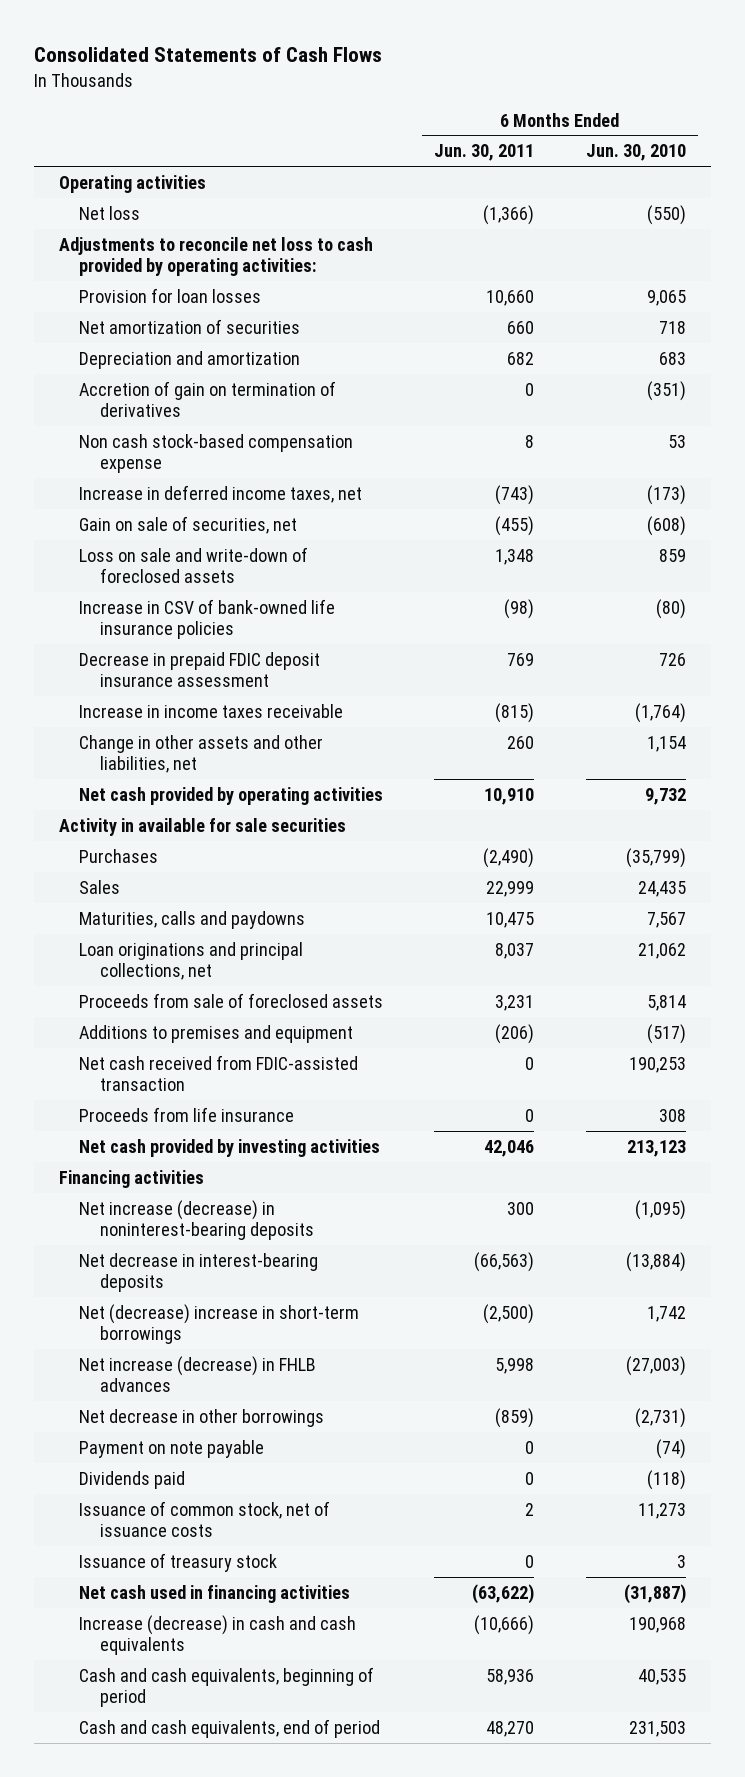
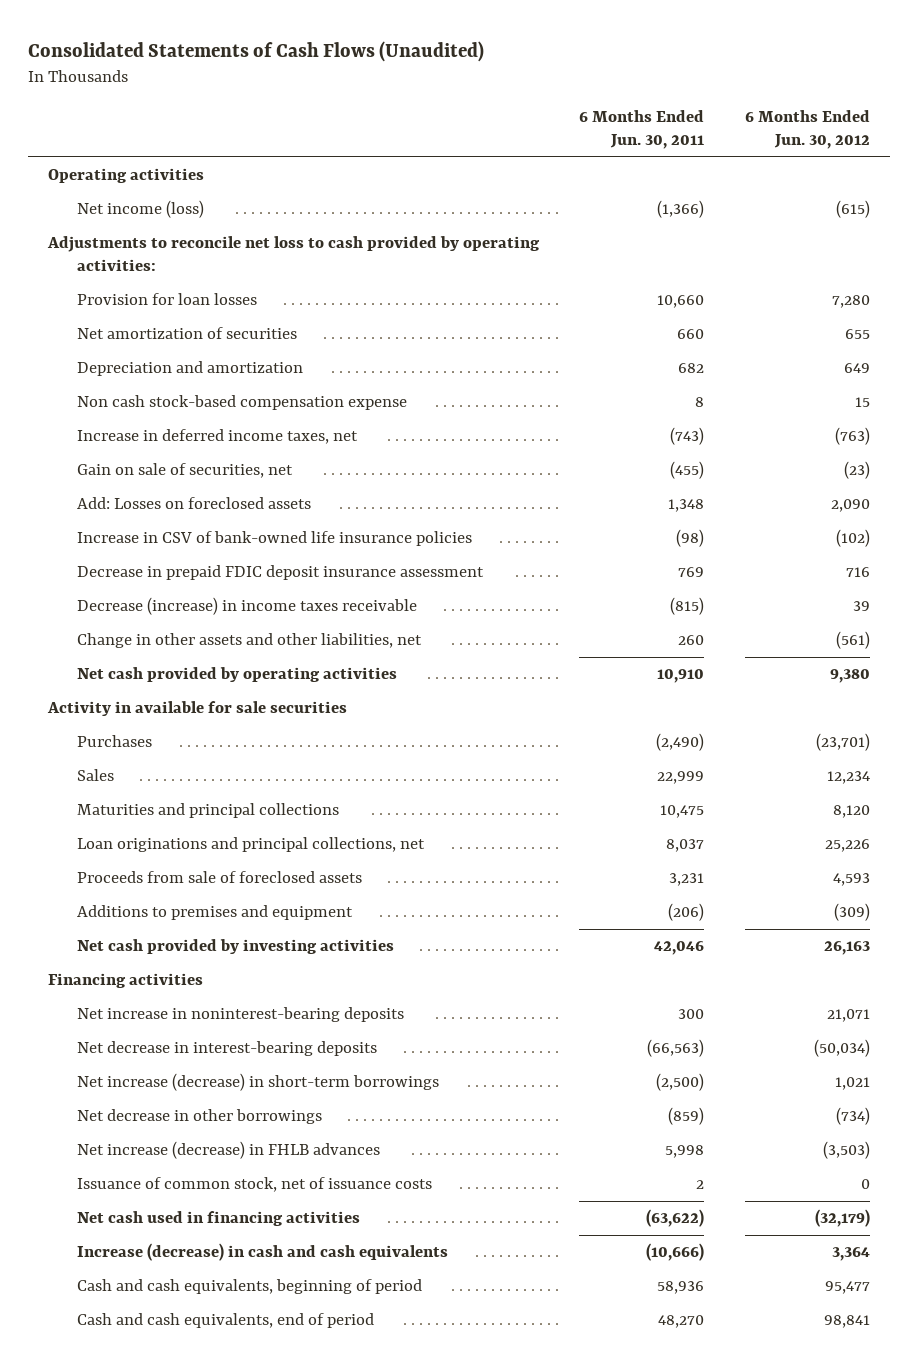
[33,47,382,63] Consolidated Statements of Cash Flows -> [27,40,484,62] Consolidated Statements of Cash Flows (Unaudited)
[585,144,686,162] Jun. 30, 2010 -> none
none -> [744,110,870,149] 6 Months Ended Jun. 30, 2012
[79,205,141,220] Net loss -> [77,200,205,219] Net income (loss)
[79,380,337,417] Accretion of gain on termination of derivatives -> none
[79,546,309,583] Loss on sale and write-down of foreclosed assets -> [77,497,312,510] Add: Losses on foreclosed assets
[79,703,344,718] Increase in income taxes receivable -> [77,597,418,616] Decrease (increase) in income taxes receivable
[79,910,306,929] Maturities, calls and paydowns -> [77,803,340,819] Maturities and principal collections
[79,1054,359,1091] Net cash received from FDIC-assisted transaction -> none
[79,1106,295,1122] Proceeds from life insurance -> none
[79,1199,314,1240] Net increase (decrease) in noninterest-bearing deposits -> [77,1007,405,1023] Net increase in noninterest-bearing deposits
[79,1303,360,1344] Net (decrease) increase in short-term borrowings -> [77,1073,440,1092] Net increase (decrease) in short-term borrowings
[79,1439,265,1458] Payment on note payable -> none
[79,1470,186,1489] Dividends paid -> none
[79,1355,317,1392] Net increase (decrease) in FHLB advances -> [77,1141,381,1160] Net increase (decrease) in FHLB advances
[79,1552,278,1572] Issuance of treasury stock -> none

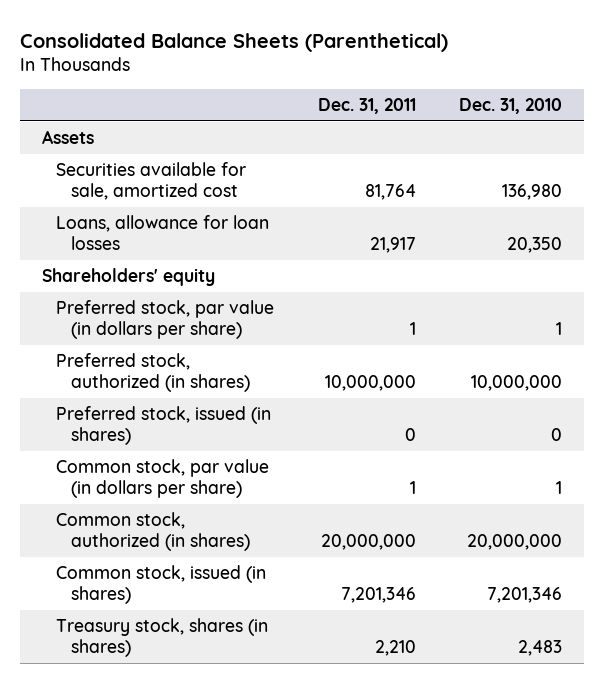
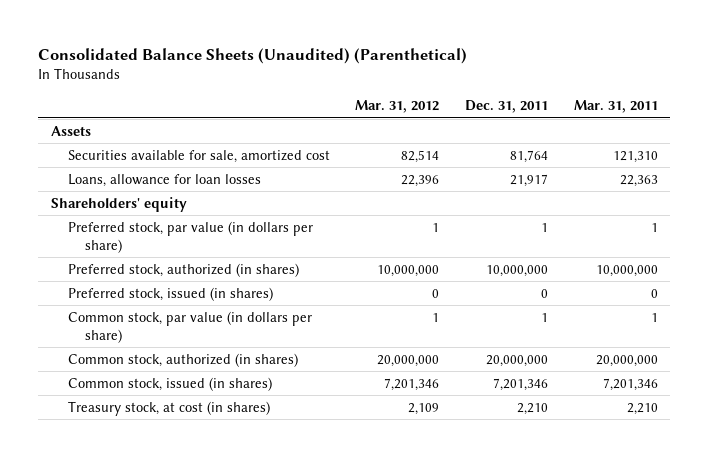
[20,32,449,52] Consolidated Balance Sheets (Parenthetical) -> [37,47,467,64] Consolidated Balance Sheets (Unaudited) (Parenthetical)
[459,97,563,114] Dec. 31, 2010 -> none
none -> [355,100,440,114] Mar. 31, 2012
none -> [573,100,658,114] Mar. 31, 2011
[56,618,269,658] Treasury stock, shares (in shares) -> [67,400,270,416] Treasury stock, at cost (in shares)

